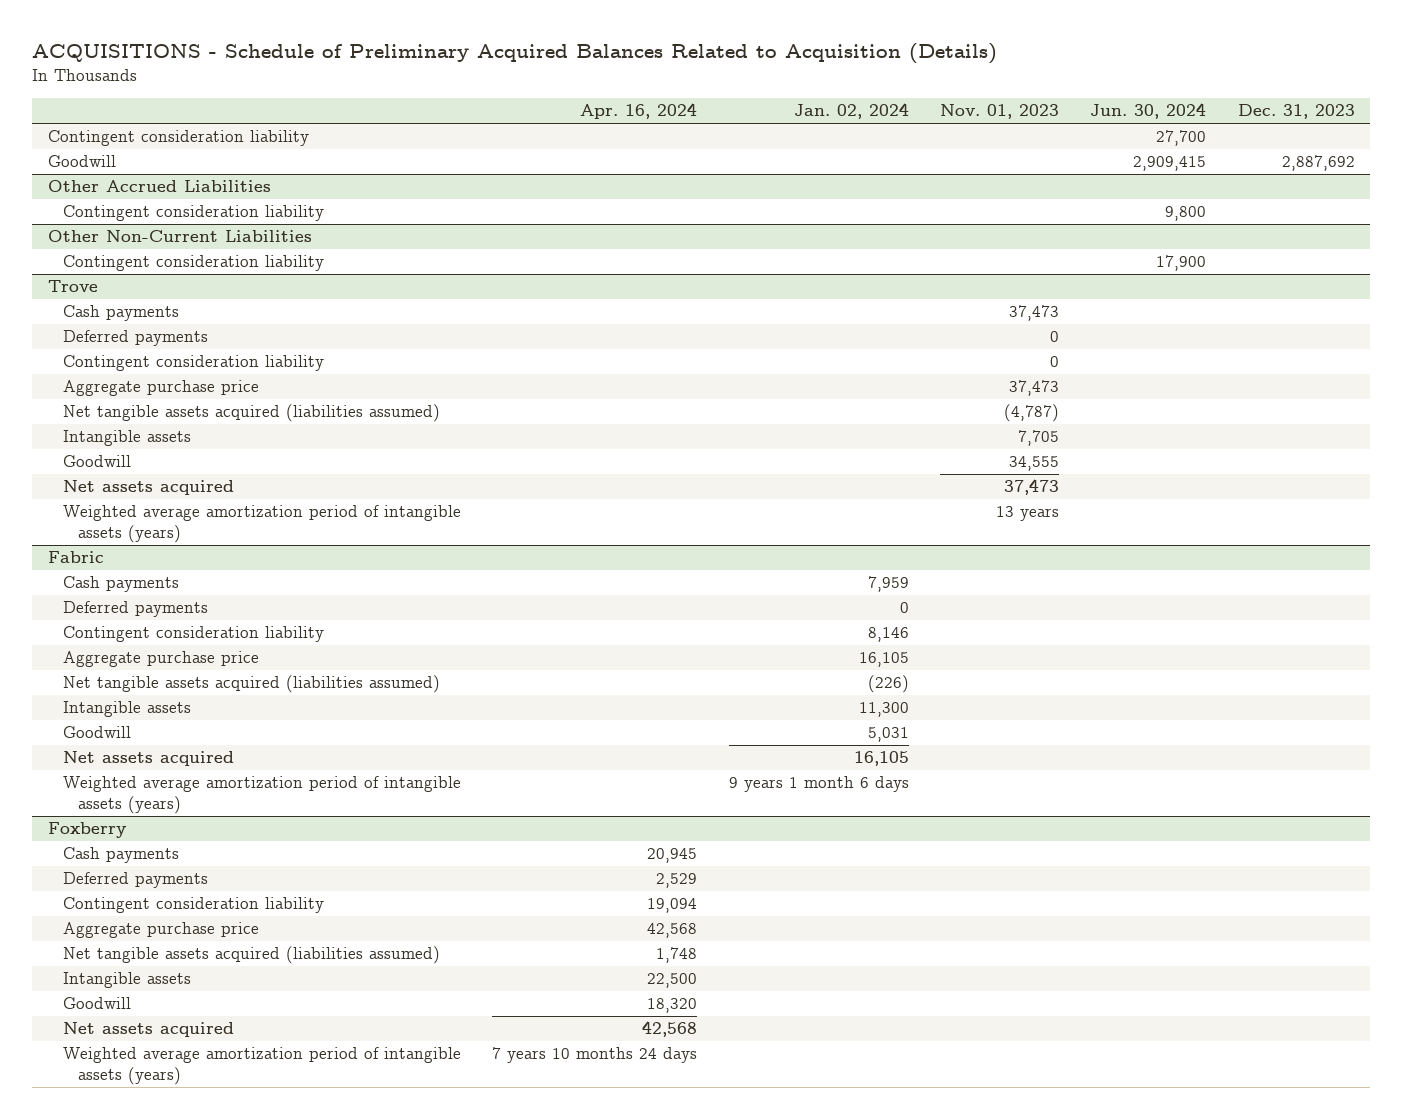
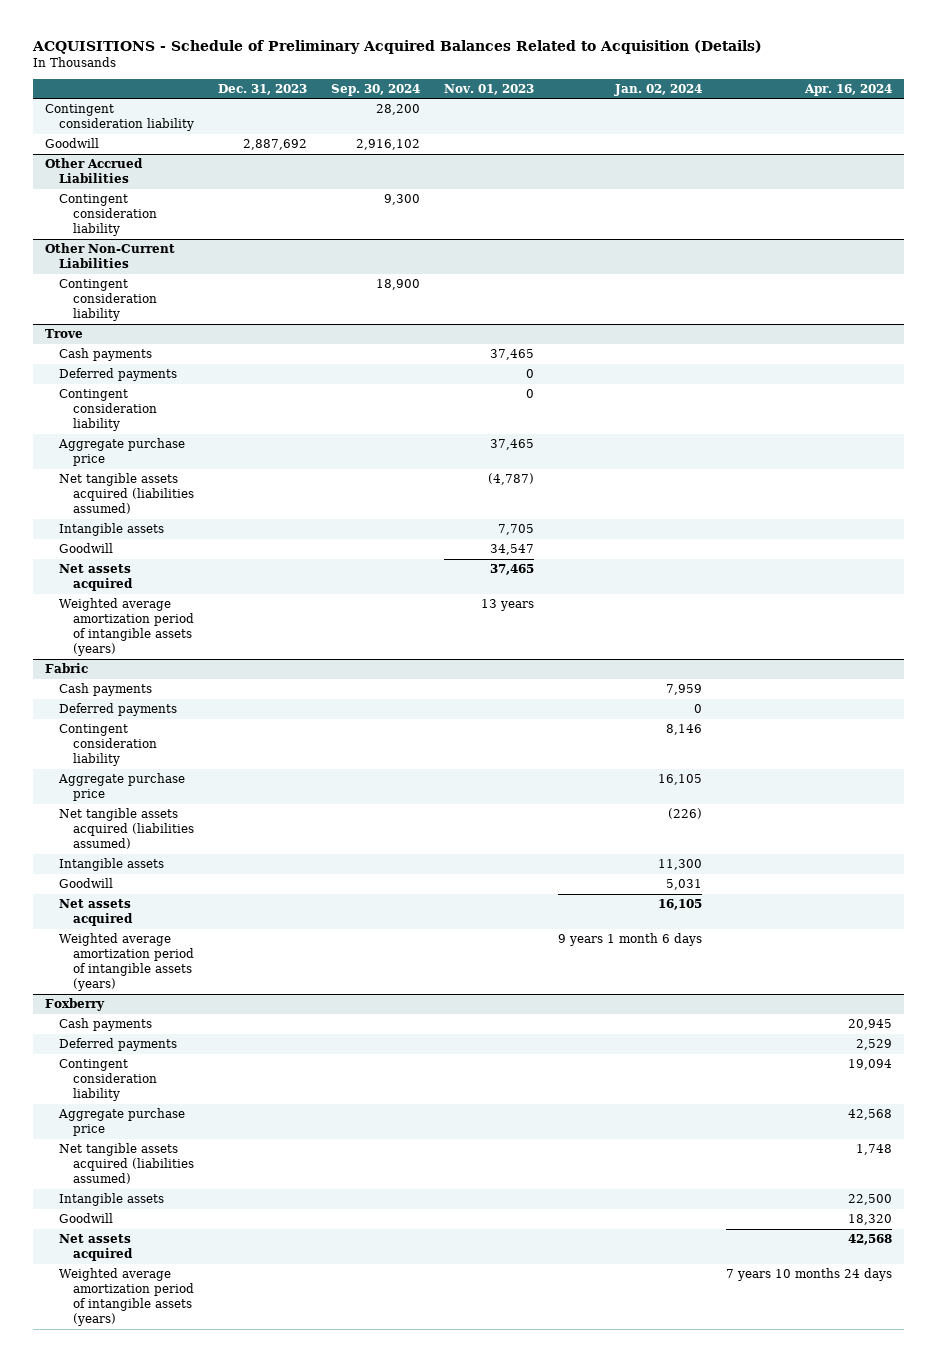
[1090,103,1207,120] Jun. 30, 2024 -> none
none -> [330,83,420,96] Sep. 30, 2024
[1008,305,1059,322] 37,473 -> [489,349,534,361] 37,465
[1008,380,1059,397] 37,473 -> [489,439,534,451] 37,465
[1008,456,1059,472] 34,555 -> [489,544,534,556] 34,547
[1003,479,1059,496] 37,473 -> [489,564,534,576] 37,465

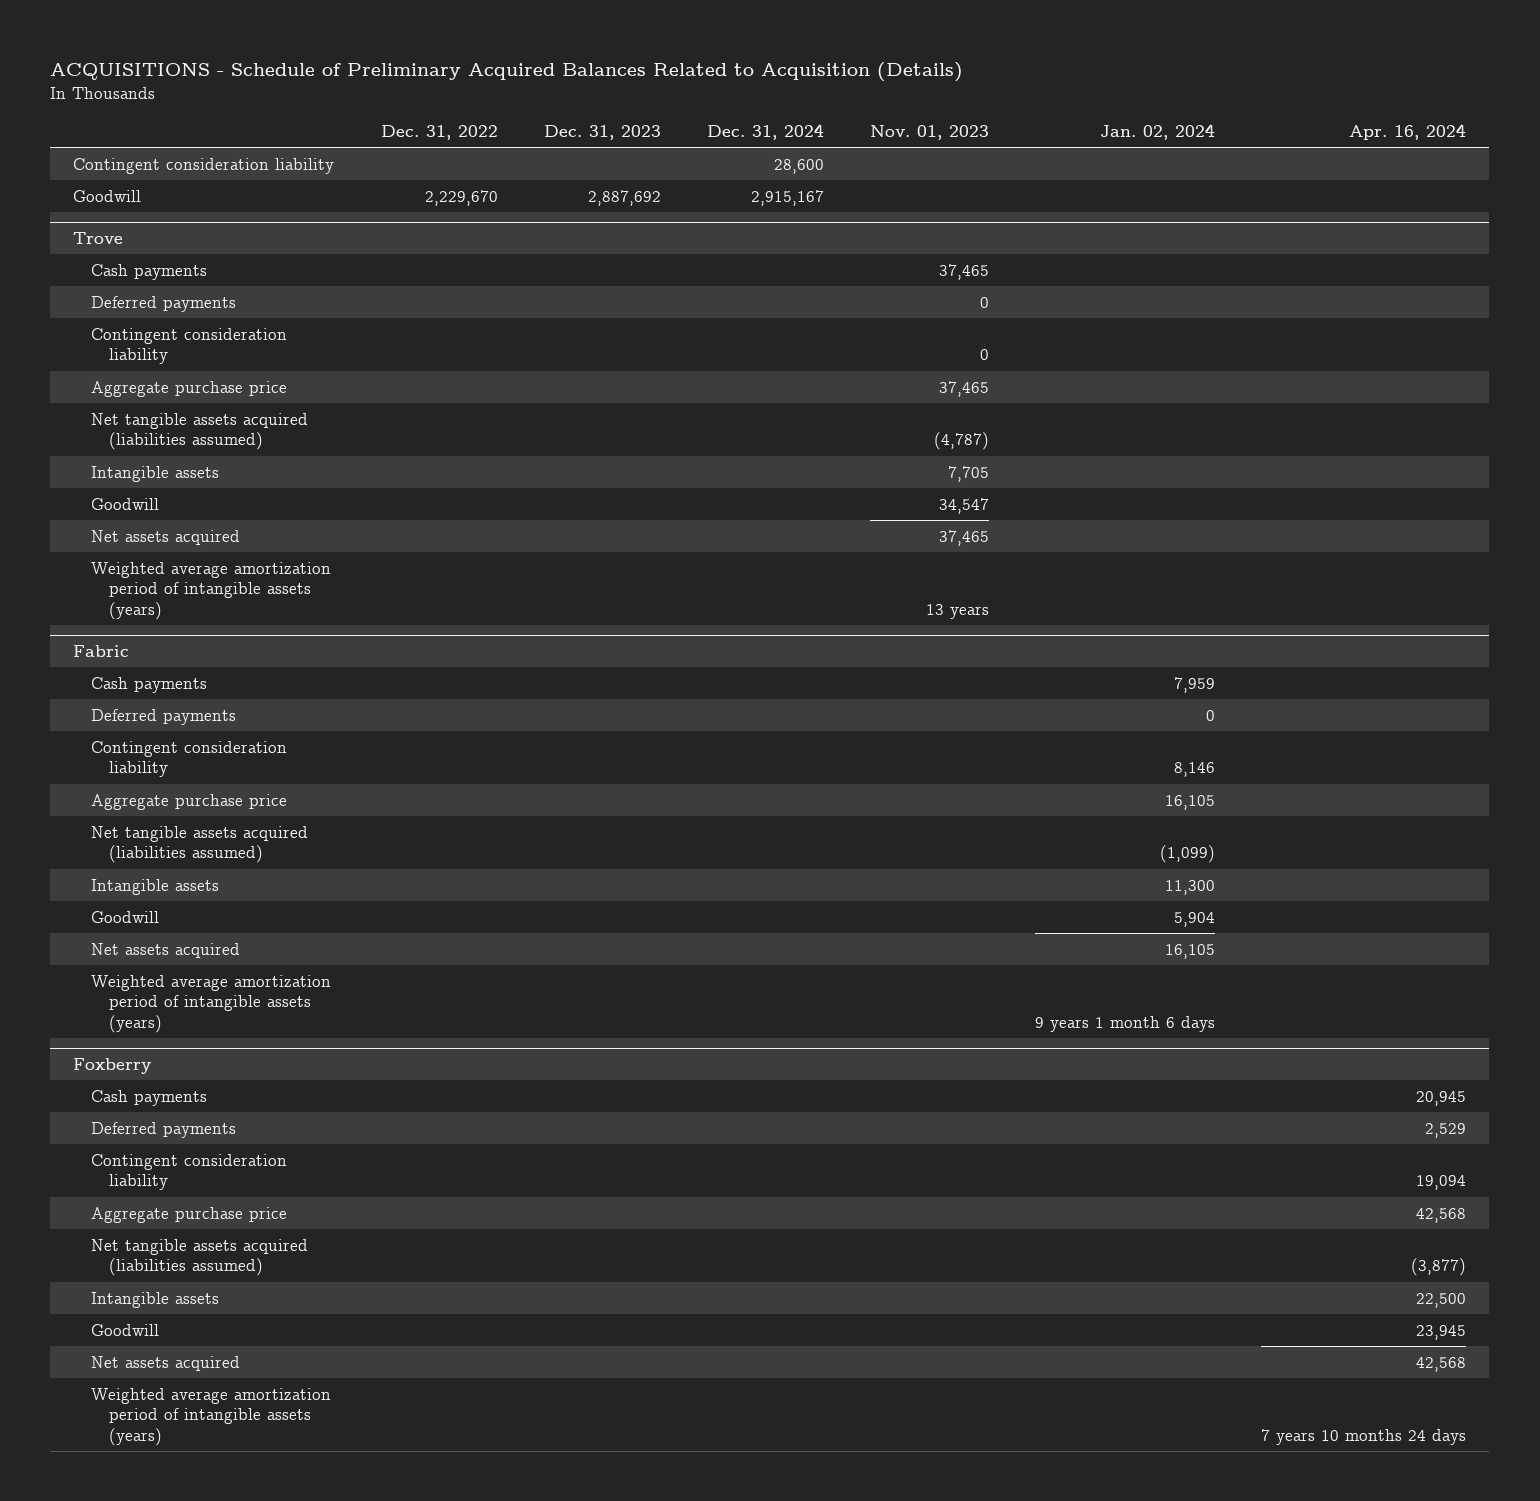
[330,83,420,96] Sep. 30, 2024 -> none
none -> [380,125,498,141] Dec. 31, 2022
none -> [706,124,824,141] Dec. 31, 2024
[44,158,143,184] Other Accrued Liabilities -> none
[58,194,157,237] Contingent consideration liability -> none
[44,243,175,269] Other Non-Current Liabilities -> none
[58,279,157,322] Contingent consideration liability -> none
[667,808,702,820] (226) -> [1160,845,1216,864] (1,099)
[665,879,702,891] 5,031 -> [1174,911,1216,927] 5,904
[856,1144,893,1156] 1,748 -> [1411,1258,1467,1277] (3,877)
[848,1214,893,1226] 18,320 -> [1416,1324,1467,1340] 23,945

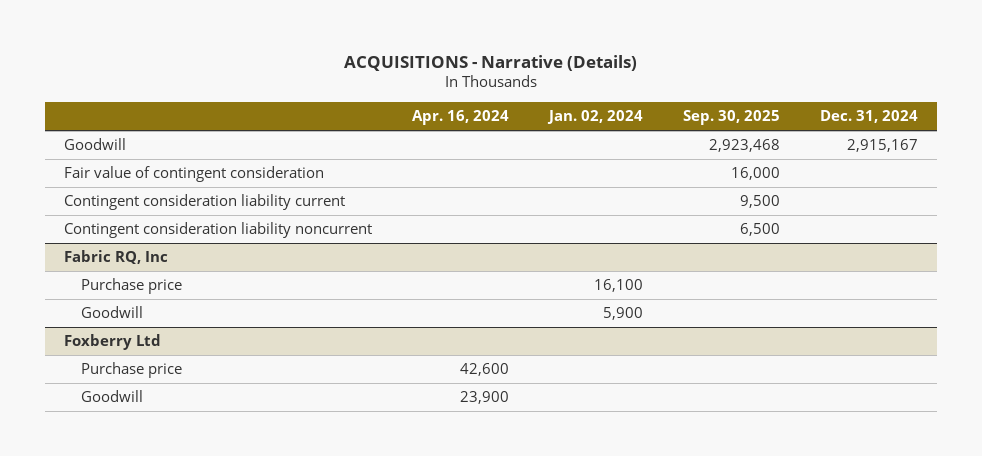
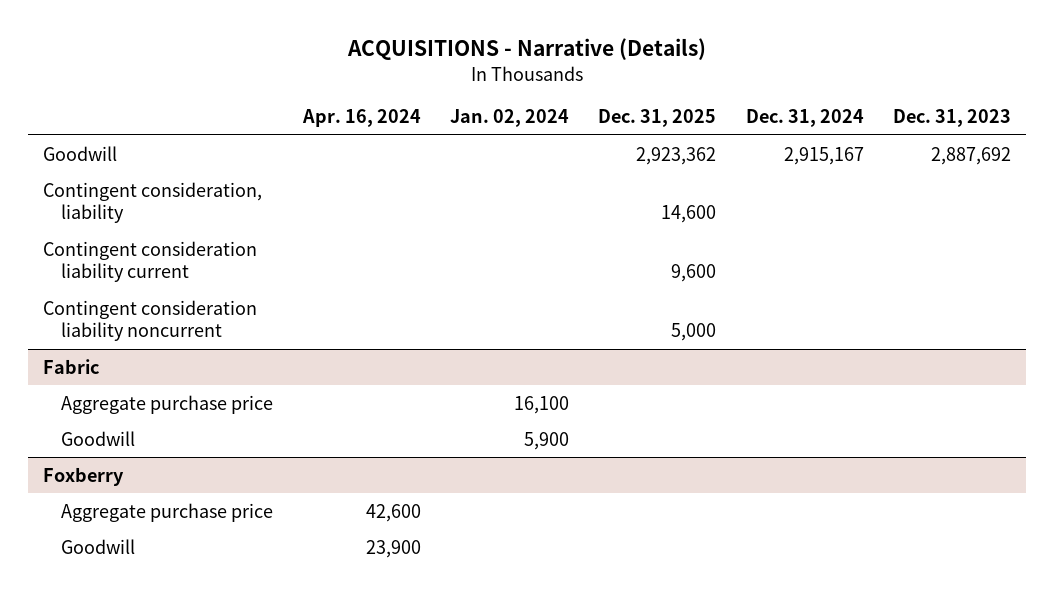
[682,110,780,126] Sep. 30, 2025 -> none
none -> [598,109,717,128] Dec. 31, 2025
none -> [893,109,1012,128] Dec. 31, 2023
[64,166,325,183] Fair value of contingent consideration -> [42,181,262,224] Contingent consideration, liability
[64,250,169,265] Fabric RQ, Inc -> [42,358,99,374] Fabric
[80,278,182,295] Purchase price -> [61,394,274,414] Aggregate purchase price
[64,334,162,351] Foxberry Ltd -> [42,466,124,486] Foxberry
[80,362,182,379] Purchase price -> [61,502,274,522] Aggregate purchase price

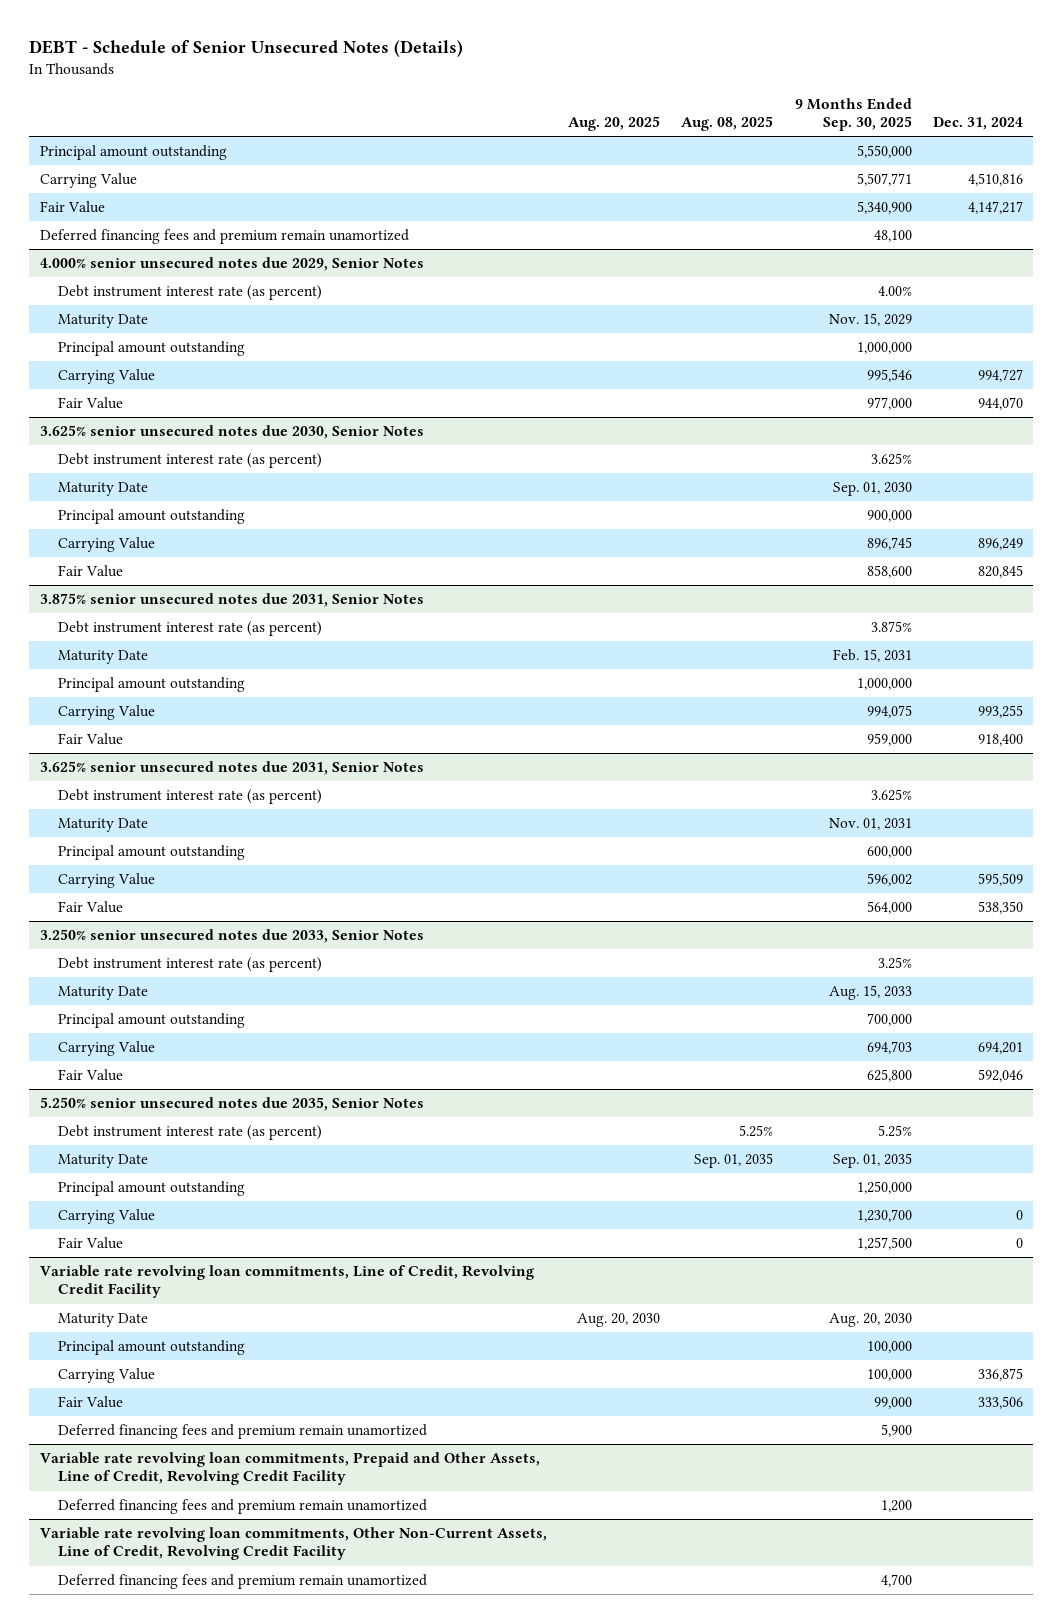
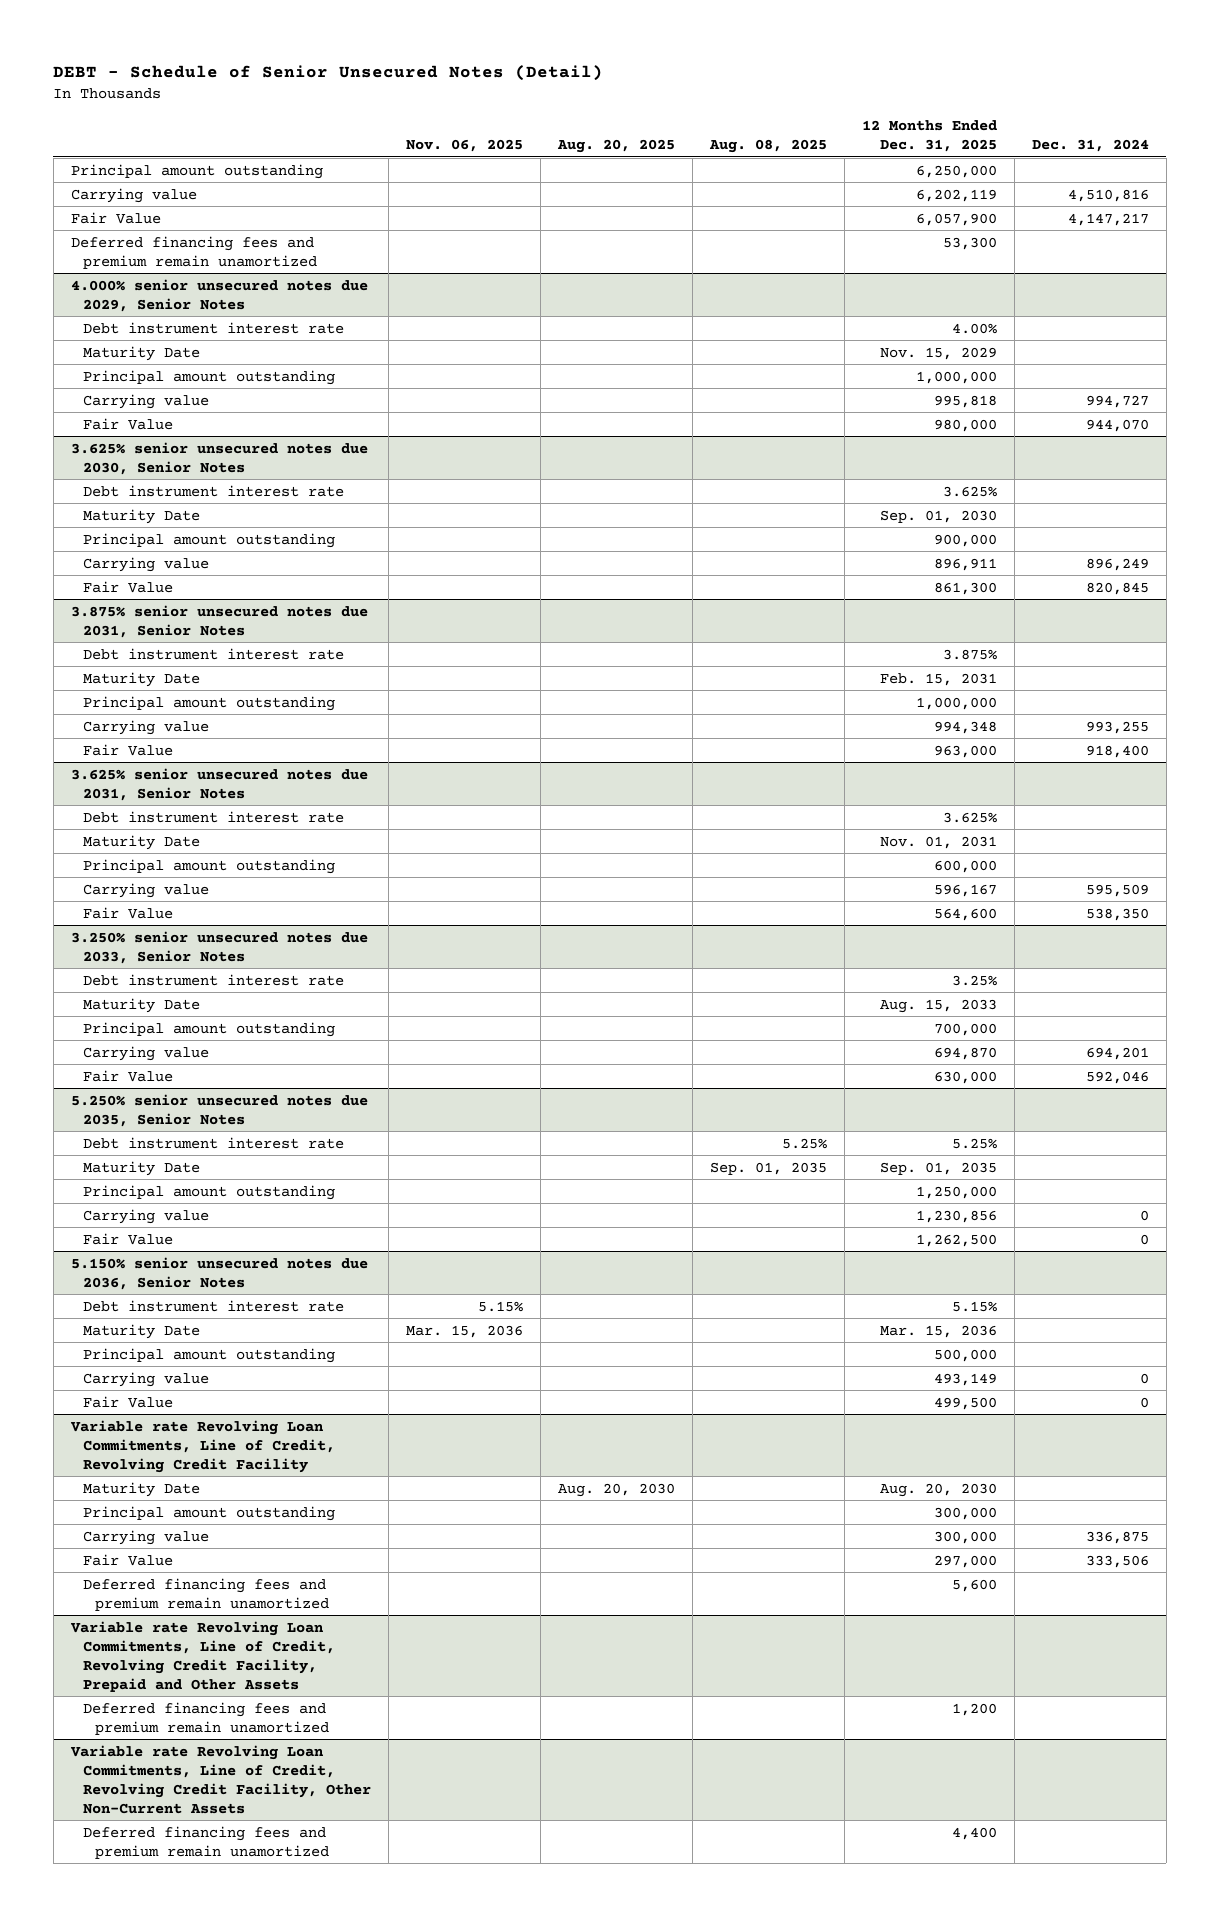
[29,40,464,58] DEBT - Schedule of Senior Unsecured Notes (Details) -> [53,65,604,82] DEBT - Schedule of Senior Unsecured Notes (Detail)
[794,98,912,132] 9 Months Ended Sep. 30, 2025 -> none
none -> [405,138,523,152] Nov. 06, 2025
none -> [861,119,997,152] 12 Months Ended Dec. 31, 2025
[40,173,138,189] Carrying Value -> [70,187,197,203] Carrying value
[57,285,322,301] Debt instrument interest rate (as percent) -> [82,321,344,334] Debt instrument interest rate
[57,369,155,385] Carrying Value -> [82,393,209,409] Carrying value
[57,453,322,469] Debt instrument interest rate (as percent) -> [82,484,344,497] Debt instrument interest rate
[57,537,155,553] Carrying Value -> [82,556,209,572] Carrying value
[57,621,322,637] Debt instrument interest rate (as percent) -> [82,647,344,660] Debt instrument interest rate
[57,705,155,721] Carrying Value -> [82,719,209,735] Carrying value
[57,789,322,805] Debt instrument interest rate (as percent) -> [82,810,344,823] Debt instrument interest rate
[57,873,155,889] Carrying Value -> [82,882,209,898] Carrying value
[57,957,322,973] Debt instrument interest rate (as percent) -> [82,973,344,986] Debt instrument interest rate
[57,1041,155,1057] Carrying Value -> [82,1045,209,1061] Carrying value
[57,1125,322,1141] Debt instrument interest rate (as percent) -> [82,1136,344,1149] Debt instrument interest rate
[57,1209,155,1225] Carrying Value -> [82,1208,209,1224] Carrying value
none -> [70,1256,368,1290] 5.150% senior unsecured notes due 2036, Senior Notes
none -> [82,1299,344,1312] Debt instrument interest rate
none -> [82,1323,200,1339] Maturity Date
none -> [82,1347,335,1363] Principal amount outstanding
none -> [82,1371,209,1387] Carrying value
none -> [82,1395,173,1408] Fair Value
[40,1265,535,1299] Variable rate revolving loan commitments, Line of Credit, Revolving Credit Facility -> [69,1419,335,1473] Variable rate Revolving Loan Commitments, Line of Credit, Revolving Credit Facility
[57,1368,155,1384] Carrying Value -> [82,1529,209,1545] Carrying value
[40,1452,541,1486] Variable rate revolving loan commitments, Prepaid and Other Assets, Line of Credit, Revolving Credit Facility -> [69,1620,335,1692] Variable rate Revolving Loan Commitments, Line of Credit, Revolving Credit Facility, Prepaid and Other Assets
[40,1527,548,1561] Variable rate revolving loan commitments, Other Non-Current Assets, Line of Credit, Revolving Credit Facility -> [69,1744,371,1814] Variable rate Revolving Loan Commitments, Line of Credit, Revolving Credit Facility, Other Non-Current Assets

